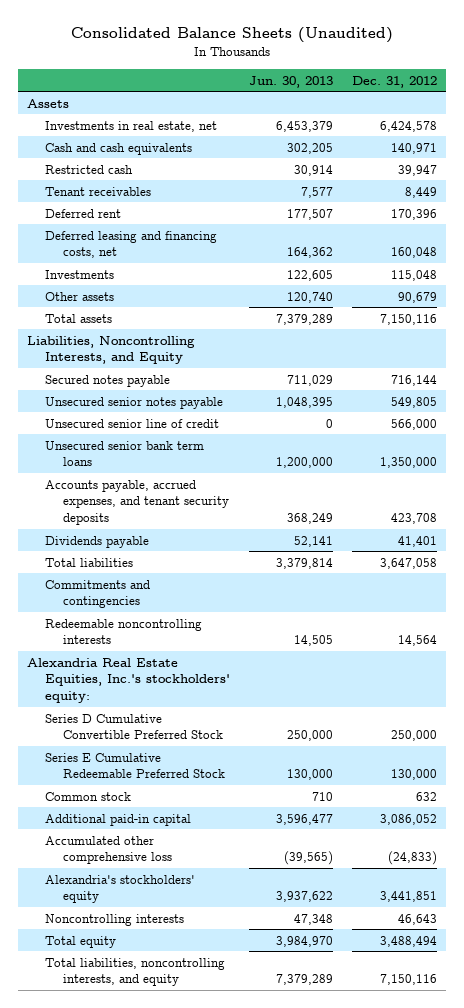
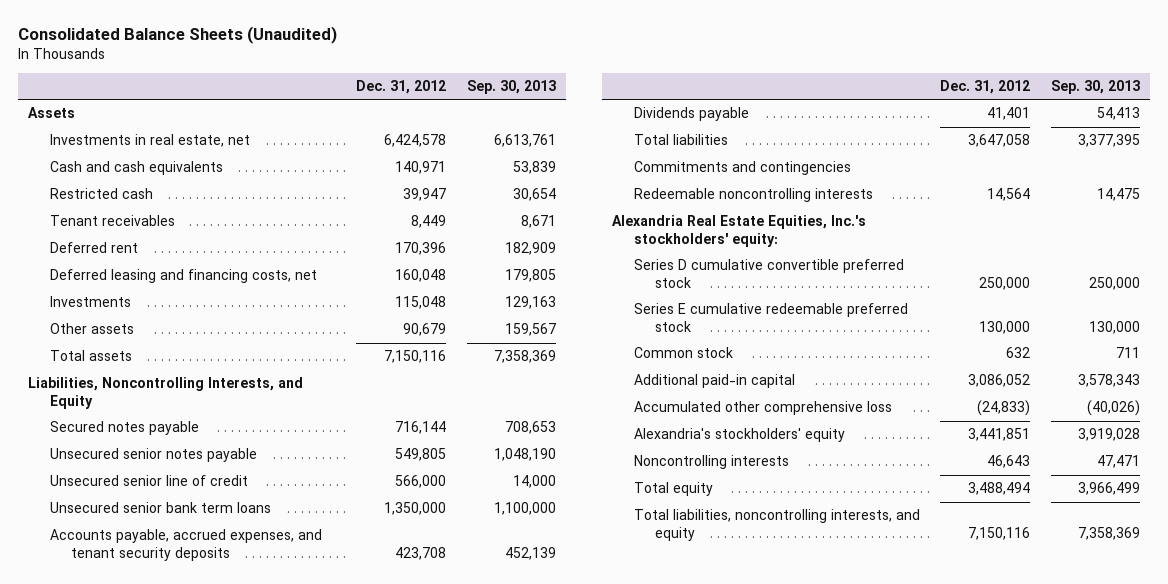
[249,75,334,88] Jun. 30, 2013 -> none
none -> [466,80,556,95] Sep. 30, 2013
[45,713,224,740] Series D Cumulative Convertible Preferred Stock -> [633,259,904,288] Series D cumulative convertible preferred stock
[45,752,226,779] Series E Cumulative Redeemable Preferred Stock -> [633,303,908,332] Series E cumulative redeemable preferred stock

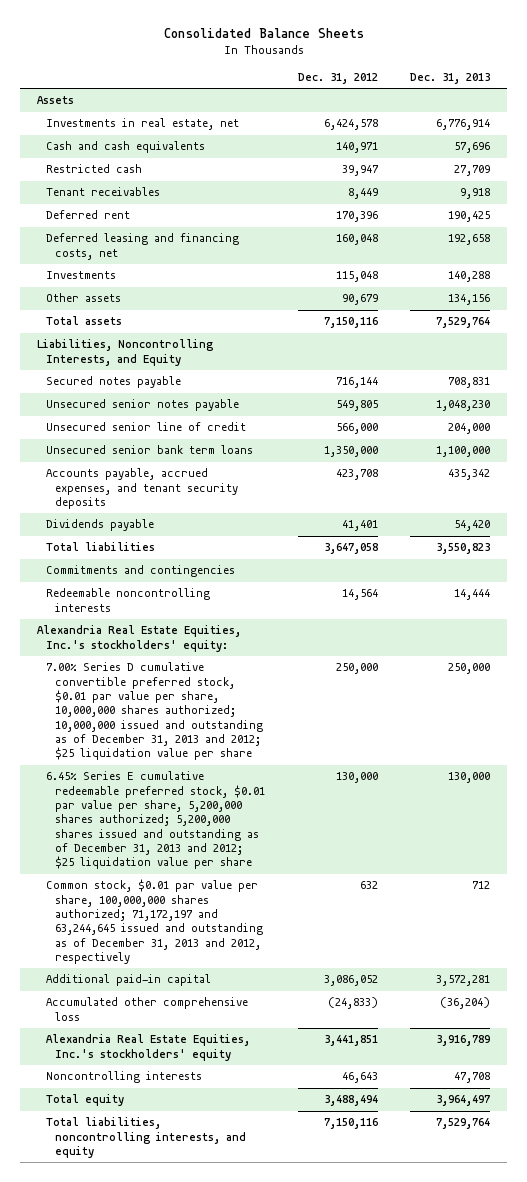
[17,25,337,44] Consolidated Balance Sheets (Unaudited) -> [163,28,364,39] Consolidated Balance Sheets
[466,80,556,95] Sep. 30, 2013 -> none
none -> [410,72,491,84] Dec. 31, 2013
[633,259,904,288] Series D cumulative convertible preferred stock -> [45,662,264,761] 7.00% Series D cumulative convertible preferred stock, $0.01 par value per share, 10,000,000 shares authorized; 10,000,000 issued and outstanding as of December 31, 2013 and 2012; $25 liquidation value per share
[633,303,908,332] Series E cumulative redeemable preferred stock -> [45,771,266,870] 6.45% Series E cumulative redeemable preferred stock, $0.01 par value per share, 5,200,000 shares authorized; 5,200,000 shares issued and outstanding as of December 31, 2013 and 2012; $25 liquidation value per share
[633,347,733,359] Common stock -> [45,879,264,964] Common stock, $0.01 par value per share, 100,000,000 shares authorized; 71,172,197 and 63,244,645 issued and outstanding as of December 31, 2013 and 2012, respectively
[633,428,845,443] Alexandria's stockholders' equity -> [45,1034,250,1061] Alexandria Real Estate Equities, Inc.'s stockholders' equity

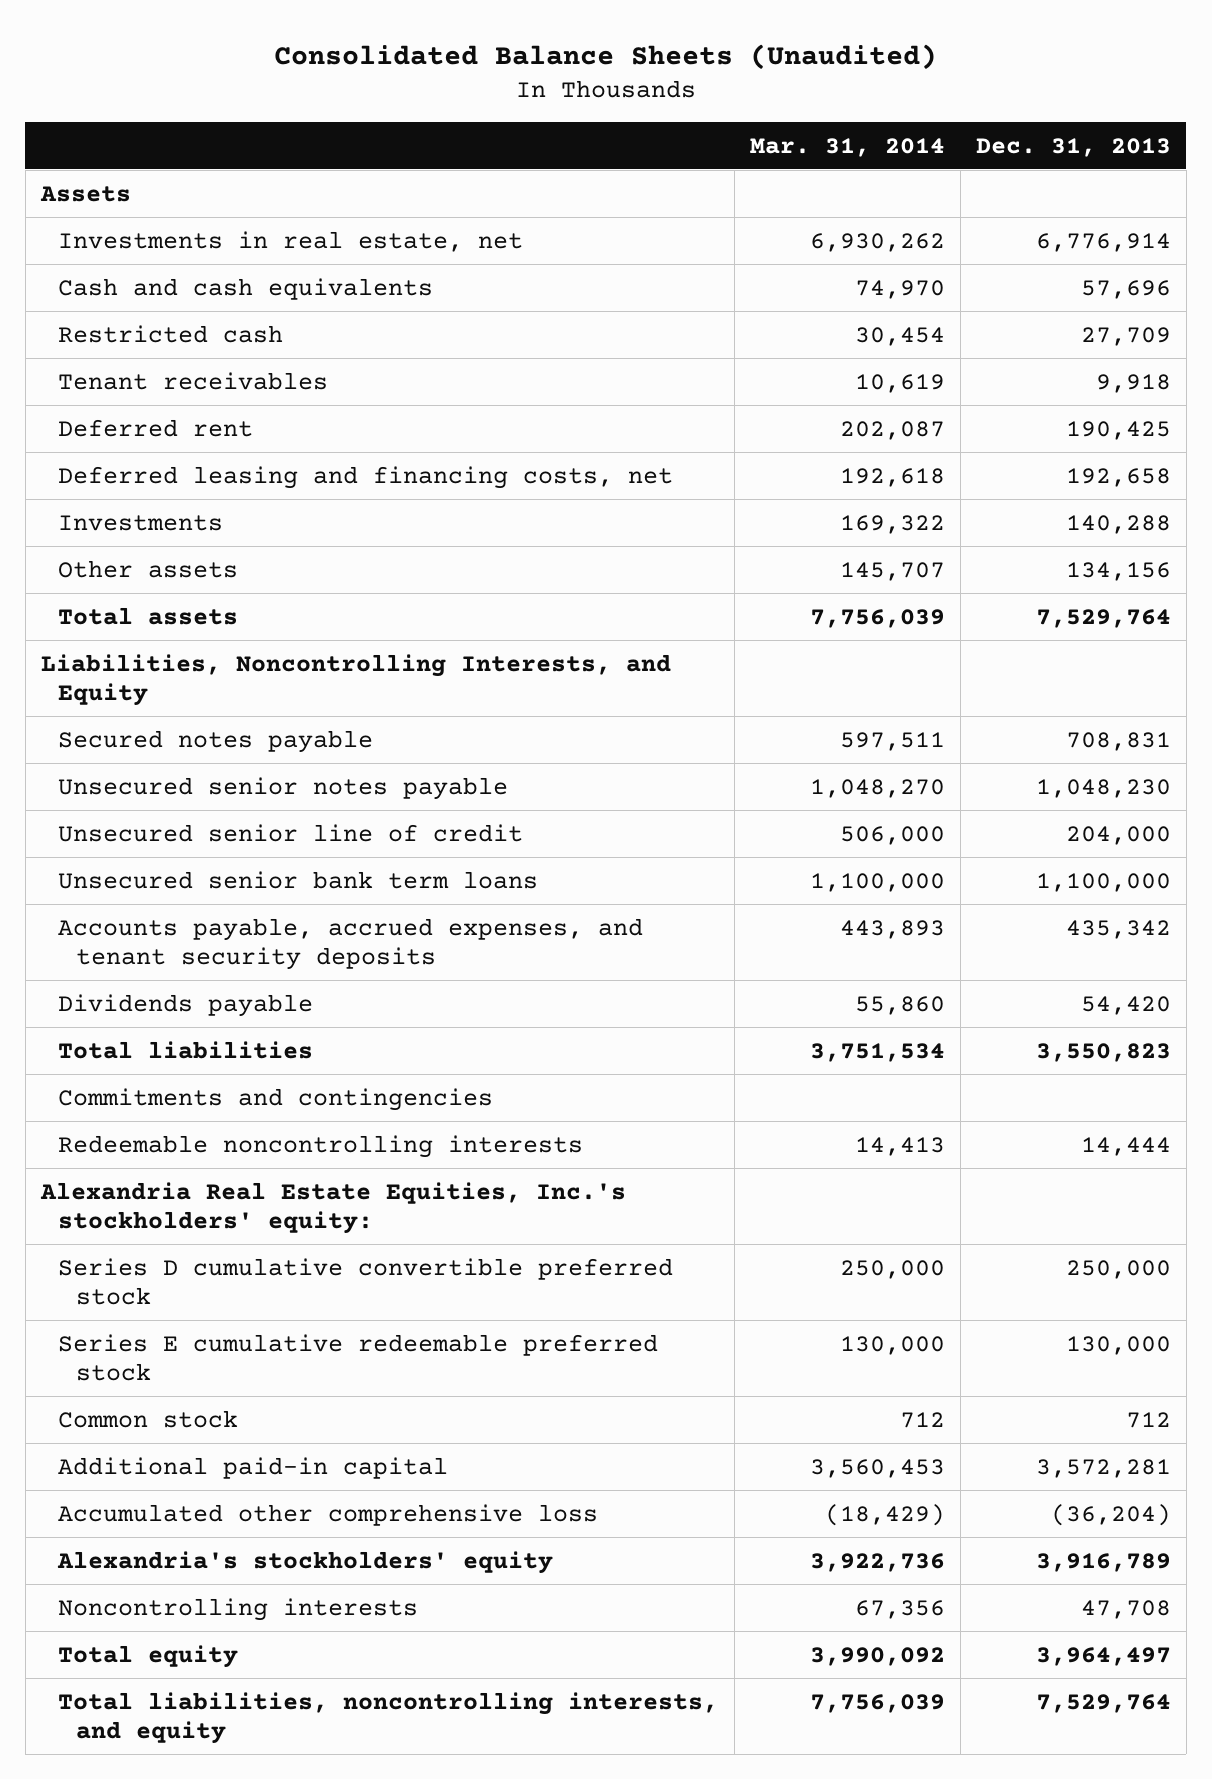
[163,28,364,39] Consolidated Balance Sheets -> [273,43,937,70] Consolidated Balance Sheets (Unaudited)
[297,72,378,84] Dec. 31, 2012 -> none
none -> [749,137,945,157] Mar. 31, 2014
[45,662,264,761] 7.00% Series D cumulative convertible preferred stock, $0.01 par value per share, 10,000,000 shares authorized; 10,000,000 issued and outstanding as of December 31, 2013 and 2012; $25 liquidation value per share -> [58,1257,674,1305] Series D cumulative convertible preferred stock
[45,771,266,870] 6.45% Series E cumulative redeemable preferred stock, $0.01 par value per share, 5,200,000 shares authorized; 5,200,000 shares issued and outstanding as of December 31, 2013 and 2012; $25 liquidation value per share -> [58,1333,659,1381] Series E cumulative redeemable preferred stock
[45,879,264,964] Common stock, $0.01 par value per share, 100,000,000 shares authorized; 71,172,197 and 63,244,645 issued and outstanding as of December 31, 2013 and 2012, respectively -> [58,1409,239,1428] Common stock
[45,1034,250,1061] Alexandria Real Estate Equities, Inc.'s stockholders' equity -> [57,1550,554,1574] Alexandria's stockholders' equity

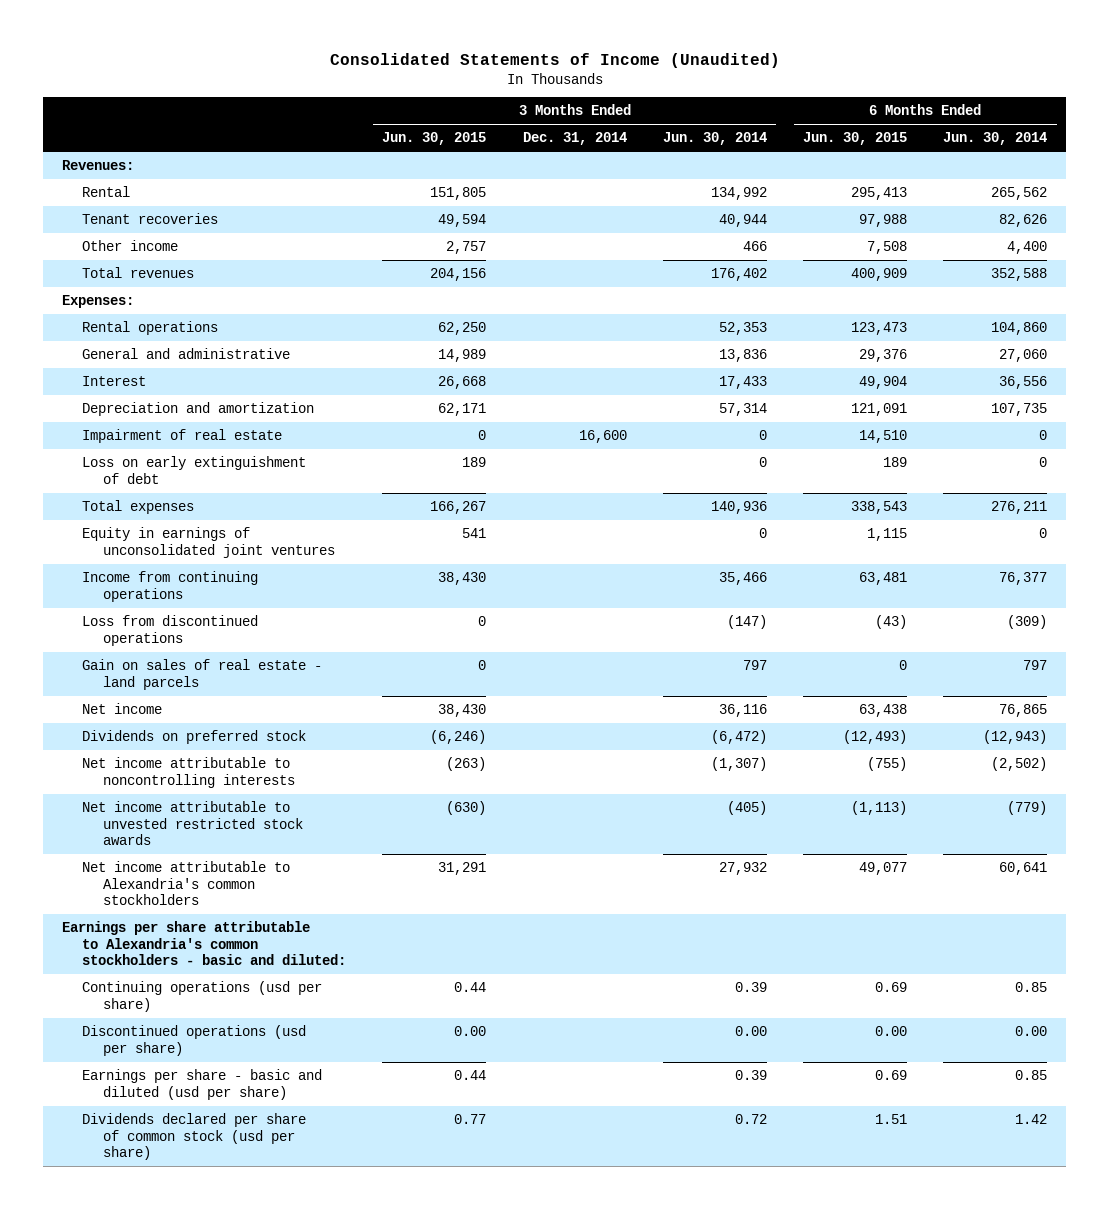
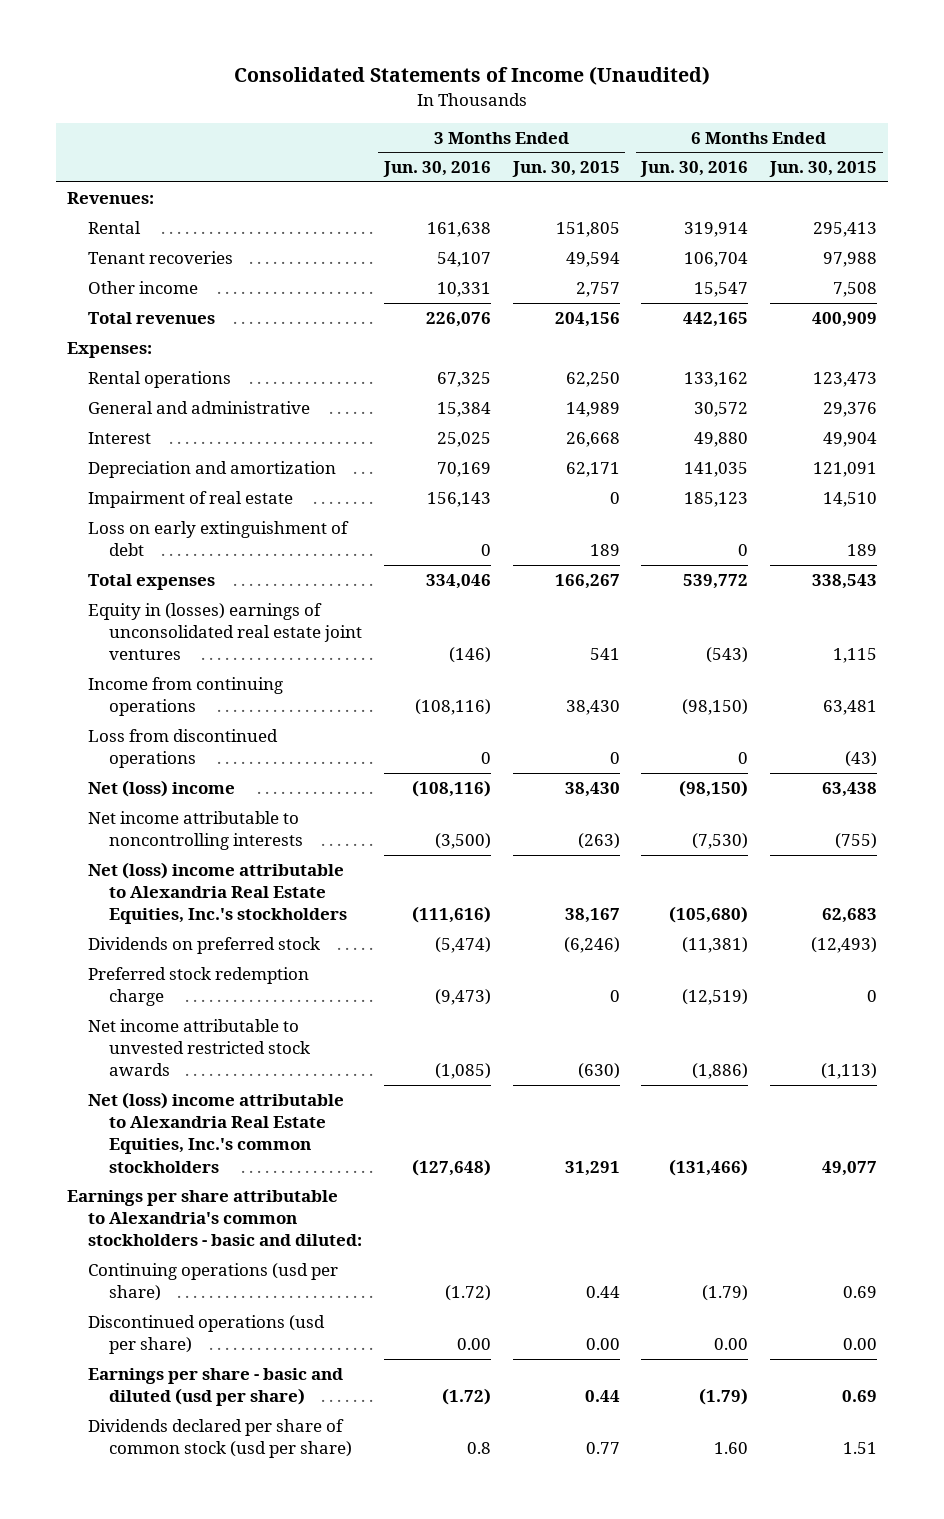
[522,132,627,146] Dec. 31, 2014 -> none
[662,132,767,146] Jun. 30, 2014 -> none
[943,132,1048,146] Jun. 30, 2014 -> none
none -> [382,161,491,178] Jun. 30, 2016
none -> [640,161,749,178] Jun. 30, 2016
[82,527,335,558] Equity in earnings of unconsolidated joint ventures -> [87,602,362,661] Equity in (losses) earnings of unconsolidated real estate joint ventures
[82,659,323,690] Gain on sales of real estate - land parcels -> none
[82,703,163,715] Net income -> [87,779,235,797] Net (loss) income
none -> [87,861,347,925] Net (loss) income attributable to Alexandria Real Estate Equities, Inc.'s stockholders
[82,730,307,745] Dividends on preferred stock -> [87,936,320,954] Dividends on preferred stock
none -> [87,966,309,1007] Preferred stock redemption charge
[82,861,291,906] Net income attributable to Alexandria's common stockholders -> [87,1091,344,1173] Net (loss) income attributable to Alexandria Real Estate Equities, Inc.'s common stockholders

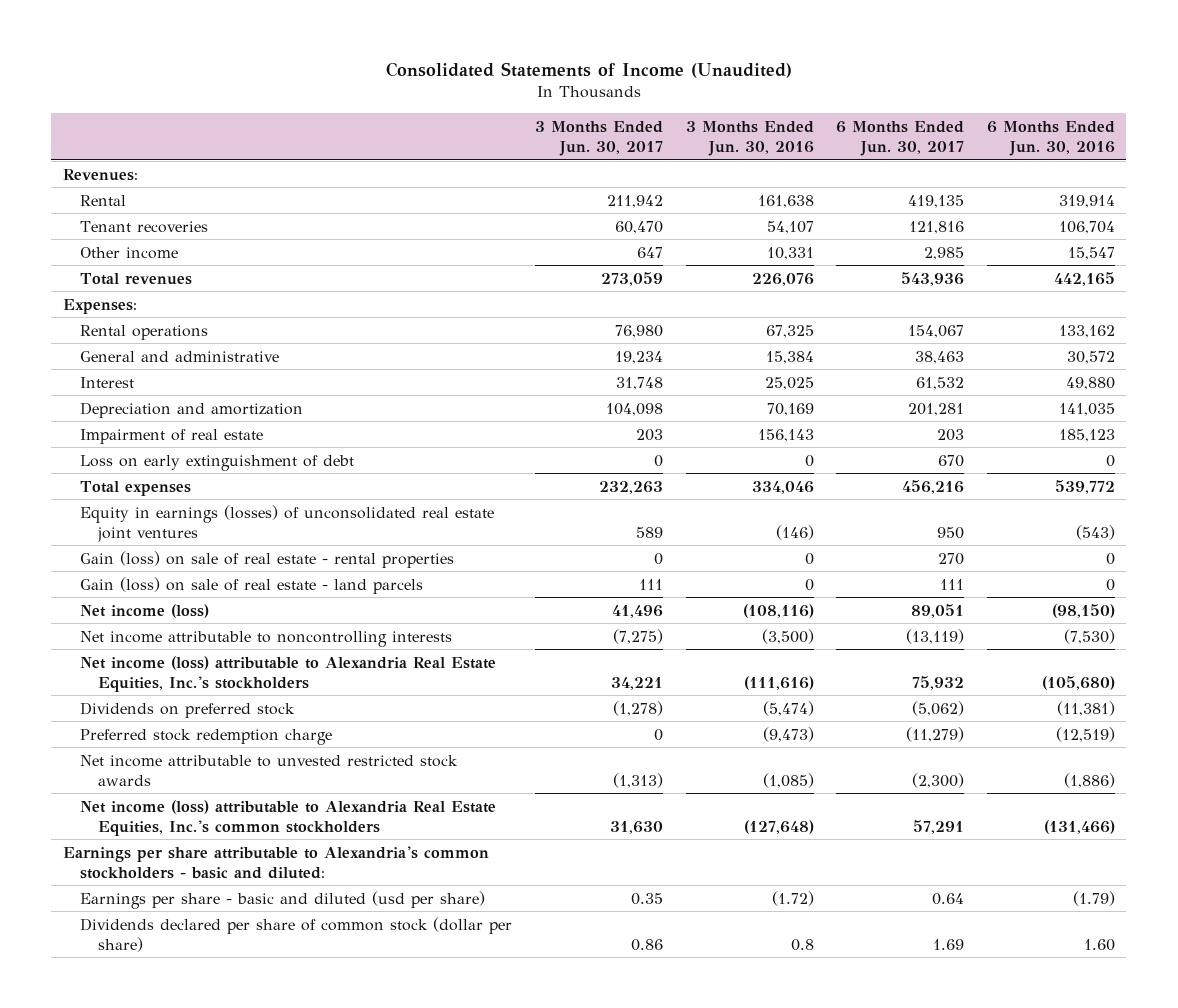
[511,161,620,178] Jun. 30, 2015 -> none
[769,161,878,178] Jun. 30, 2015 -> none
none -> [534,120,663,156] 3 Months Ended Jun. 30, 2017
none -> [836,120,965,156] 6 Months Ended Jun. 30, 2017
[87,676,283,717] Income from continuing operations -> none
[87,728,278,769] Loss from discontinued operations -> none
[87,602,362,661] Equity in (losses) earnings of unconsolidated real estate joint ventures -> [80,504,495,542] Equity in earnings (losses) of unconsolidated real estate joint ventures
none -> [80,550,455,568] Gain (loss) on sale of real estate - rental properties
none -> [80,576,424,594] Gain (loss) on sale of real estate - land parcels
[87,779,235,797] Net (loss) income -> [80,603,210,618] Net income (loss)
[87,861,347,925] Net (loss) income attributable to Alexandria Real Estate Equities, Inc.'s stockholders -> [80,655,497,692] Net income (loss) attributable to Alexandria Real Estate Equities, Inc.'s stockholders
[87,1091,344,1173] Net (loss) income attributable to Alexandria Real Estate Equities, Inc.'s common stockholders -> [80,799,497,836] Net income (loss) attributable to Alexandria Real Estate Equities, Inc.'s common stockholders
[87,1262,338,1302] Continuing operations (usd per share) -> none
[87,1314,325,1355] Discontinued operations (usd per share) -> none
[87,1418,352,1459] Dividends declared per share of common stock (usd per share) -> [80,916,513,952] Dividends declared per share of common stock (dollar per share)

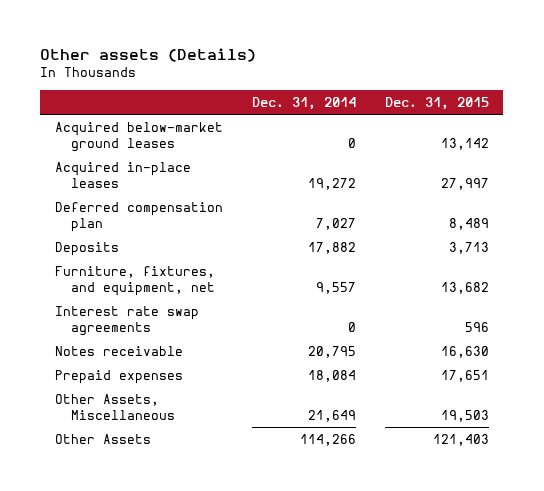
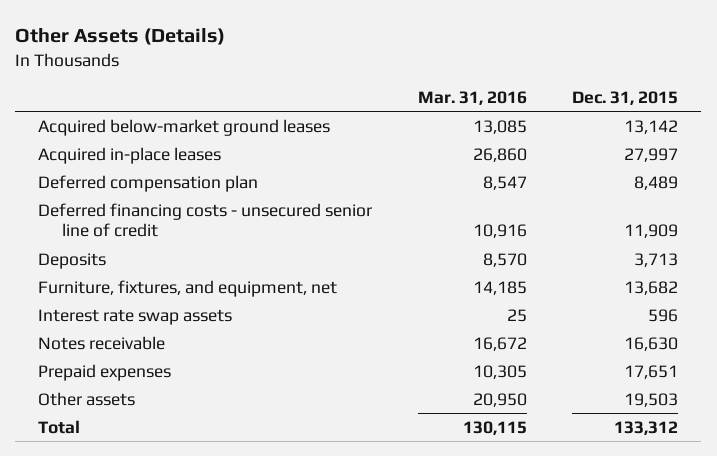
[40,48,257,63] Other assets (Details) -> [15,28,226,46] Other Assets (Details)
[251,97,356,111] Dec. 31, 2014 -> none
none -> [417,90,527,105] Mar. 31, 2016
none -> [38,202,373,238] Deferred financing costs - unsecured senior line of credit
[54,305,199,336] Interest rate swap agreements -> [38,308,233,325] Interest rate swap assets
[54,433,151,444] Other Assets -> none
[54,393,175,420] Other Assets, Miscellaneous -> [38,391,136,406] Other assets
none -> [38,419,81,434] Total

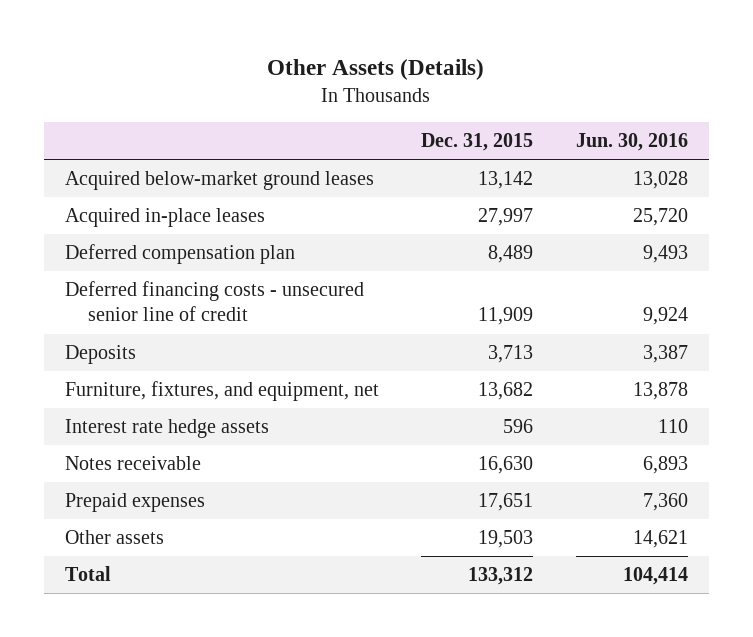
[417,90,527,105] Mar. 31, 2016 -> none
none -> [575,133,688,152] Jun. 30, 2016
[38,308,233,325] Interest rate swap assets -> [64,419,269,439] Interest rate hedge assets

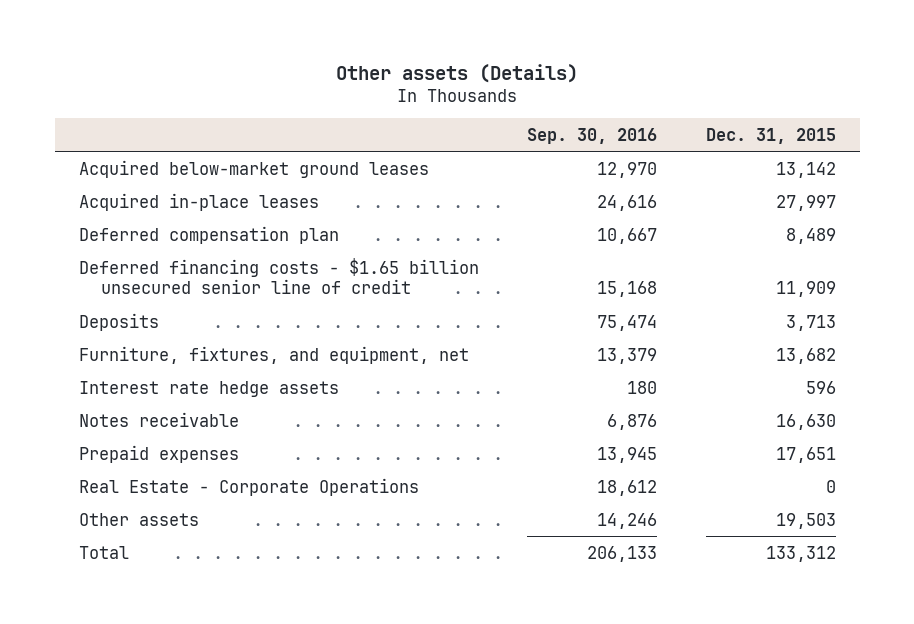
[267,58,485,80] Other Assets (Details) -> [336,63,579,83] Other assets (Details)
[575,133,688,152] Jun. 30, 2016 -> none
none -> [527,127,658,144] Sep. 30, 2016
[64,281,364,322] Deferred financing costs - unsecured senior line of credit -> [78,257,479,294] Deferred financing costs - $1.65 billion unsecured senior line of credit
none -> [78,477,419,496] Real Estate - Corporate Operations

